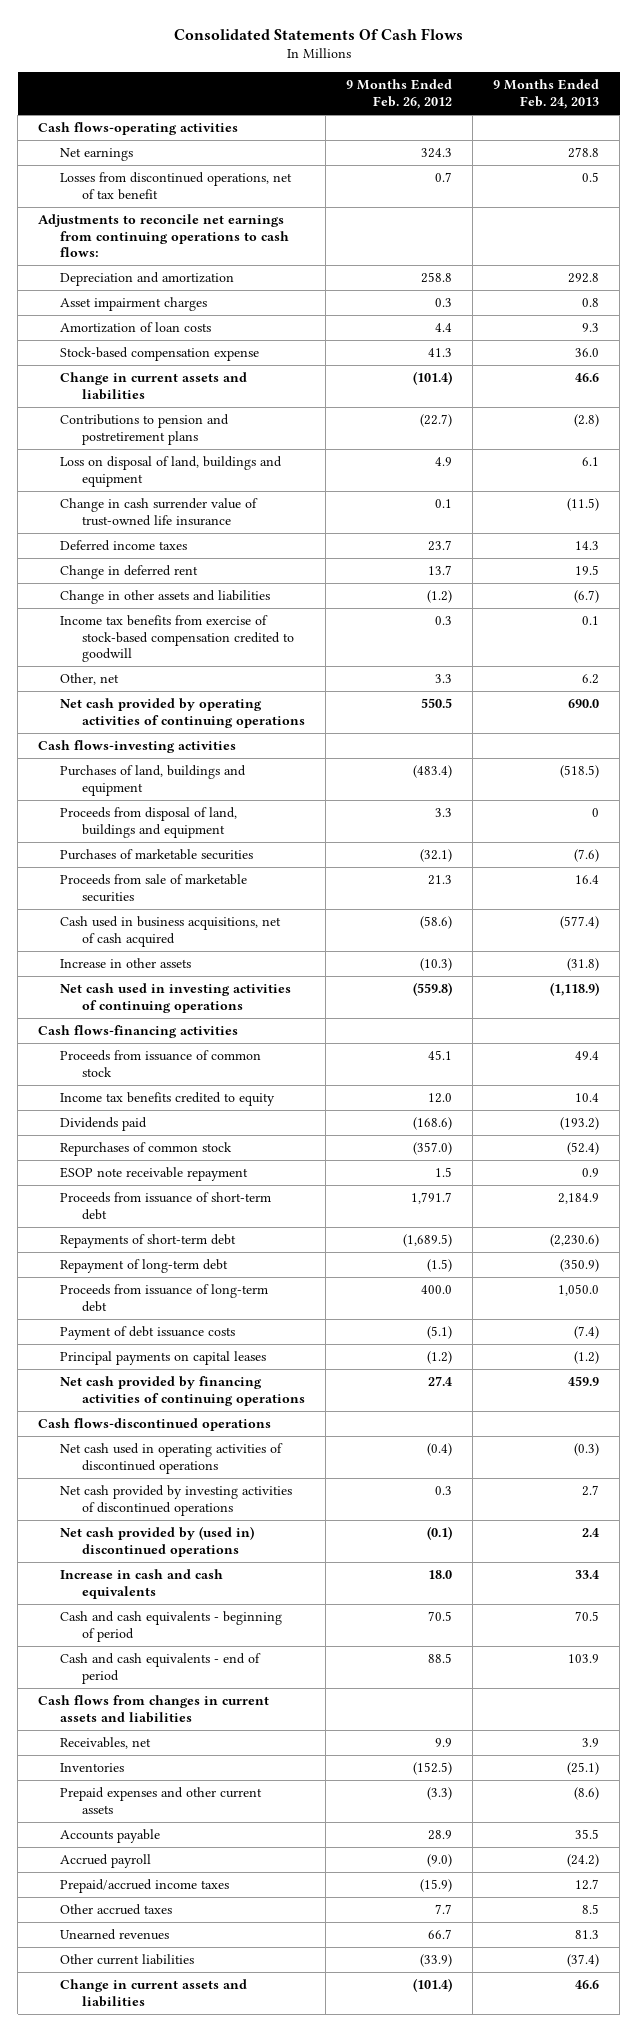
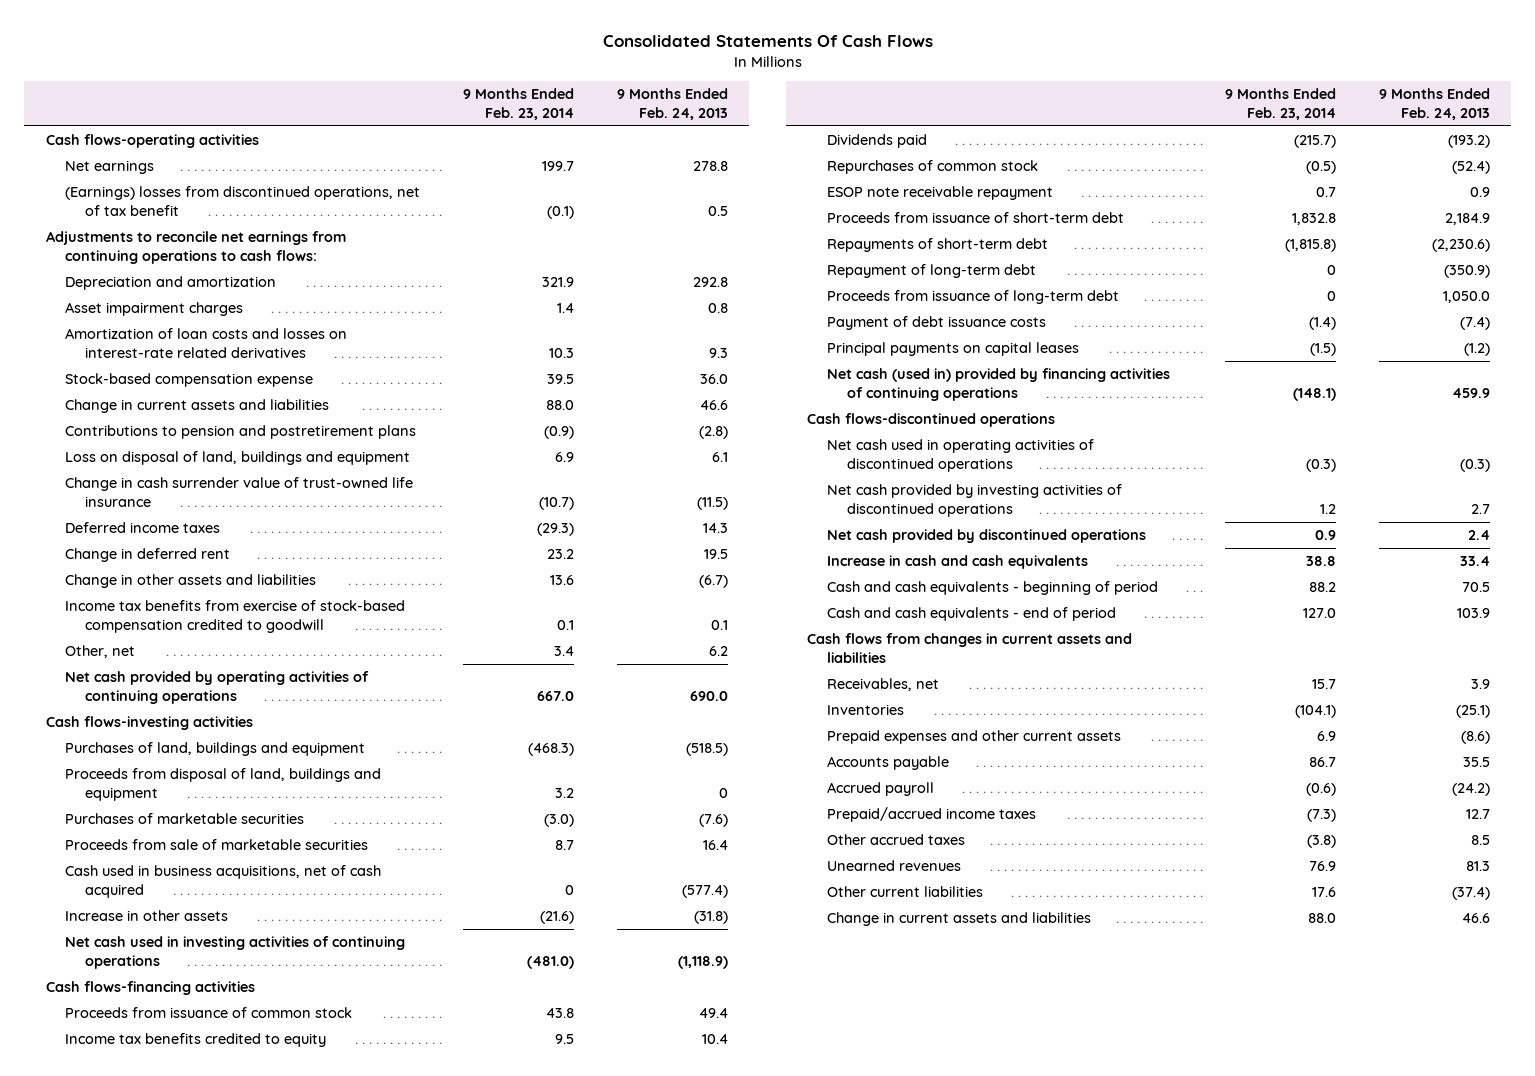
[345,79,452,110] 9 Months Ended Feb. 26, 2012 -> none
none -> [463,88,575,121] 9 Months Ended Feb. 23, 2014
[60,171,293,200] Losses from discontinued operations, net of tax benefit -> [65,186,421,216] (Earnings) losses from discontinued operations, net of tax benefit
[60,321,212,333] Amortization of loan costs -> none
none -> [65,328,348,358] Amortization of loan costs and losses on interest-rate related derivatives
[60,1375,305,1406] Net cash provided by financing activities of continuing operations -> [826,368,1170,401] Net cash (used in) provided by financing activities of continuing operations
[60,1525,255,1557] Net cash provided by (used in) discontinued operations -> [826,529,1146,544] Net cash provided by discontinued operations

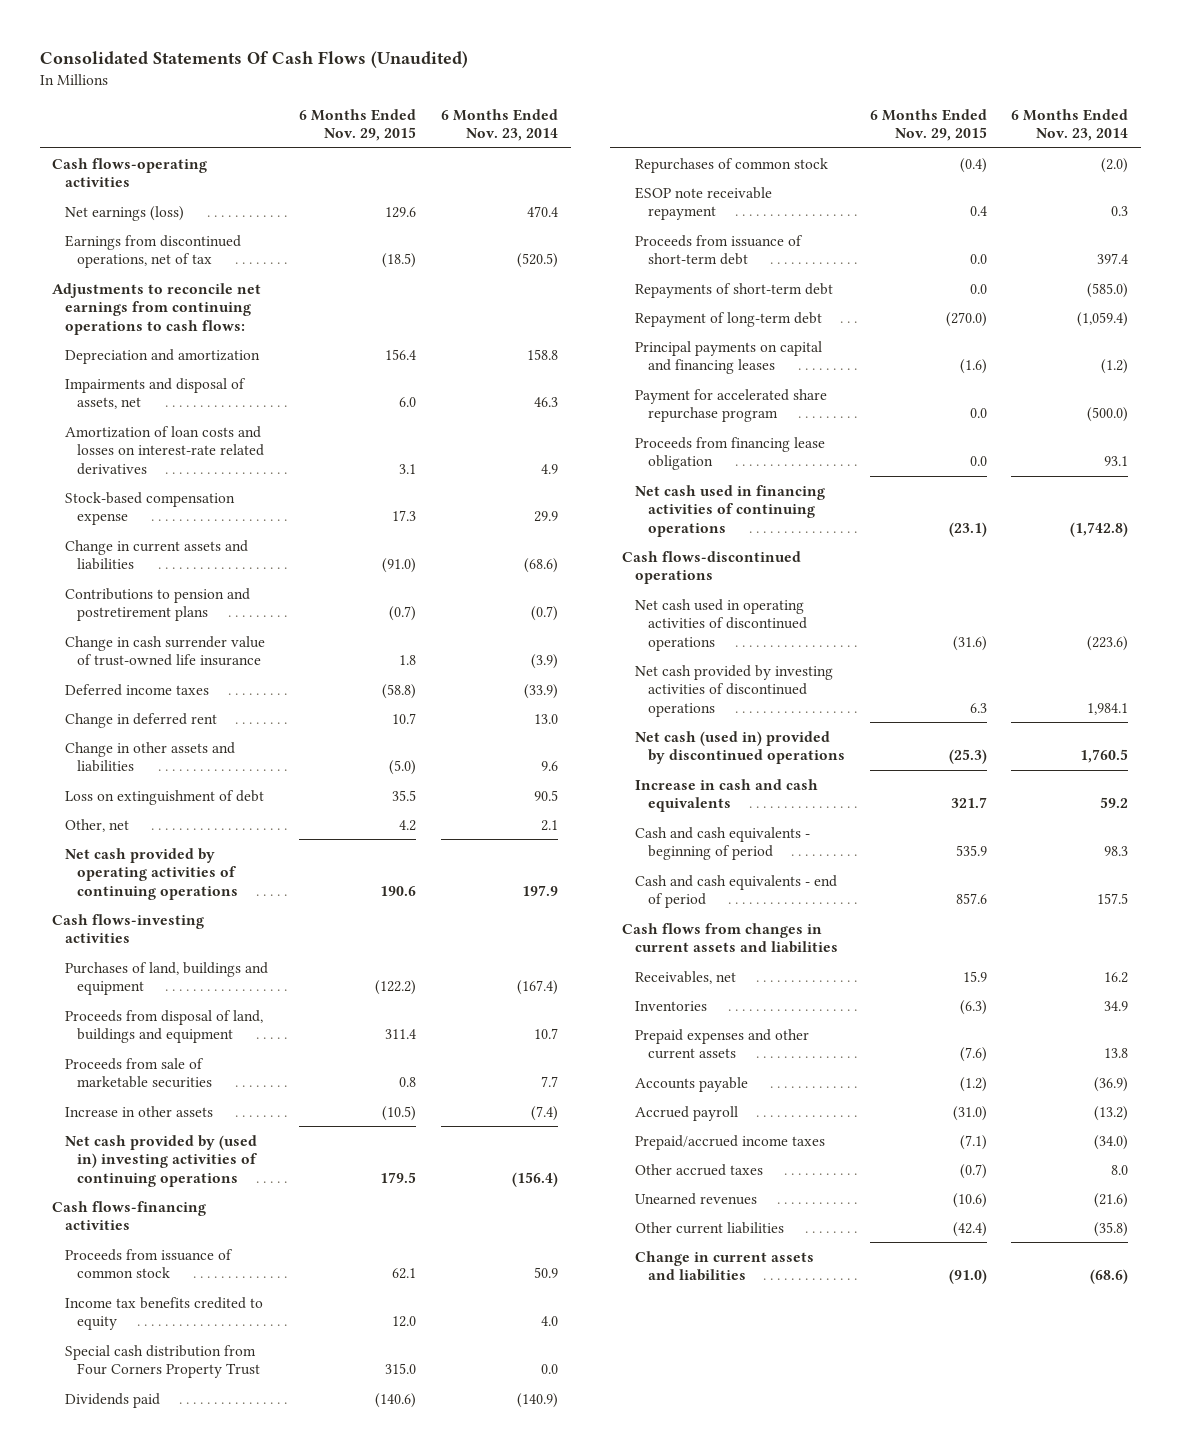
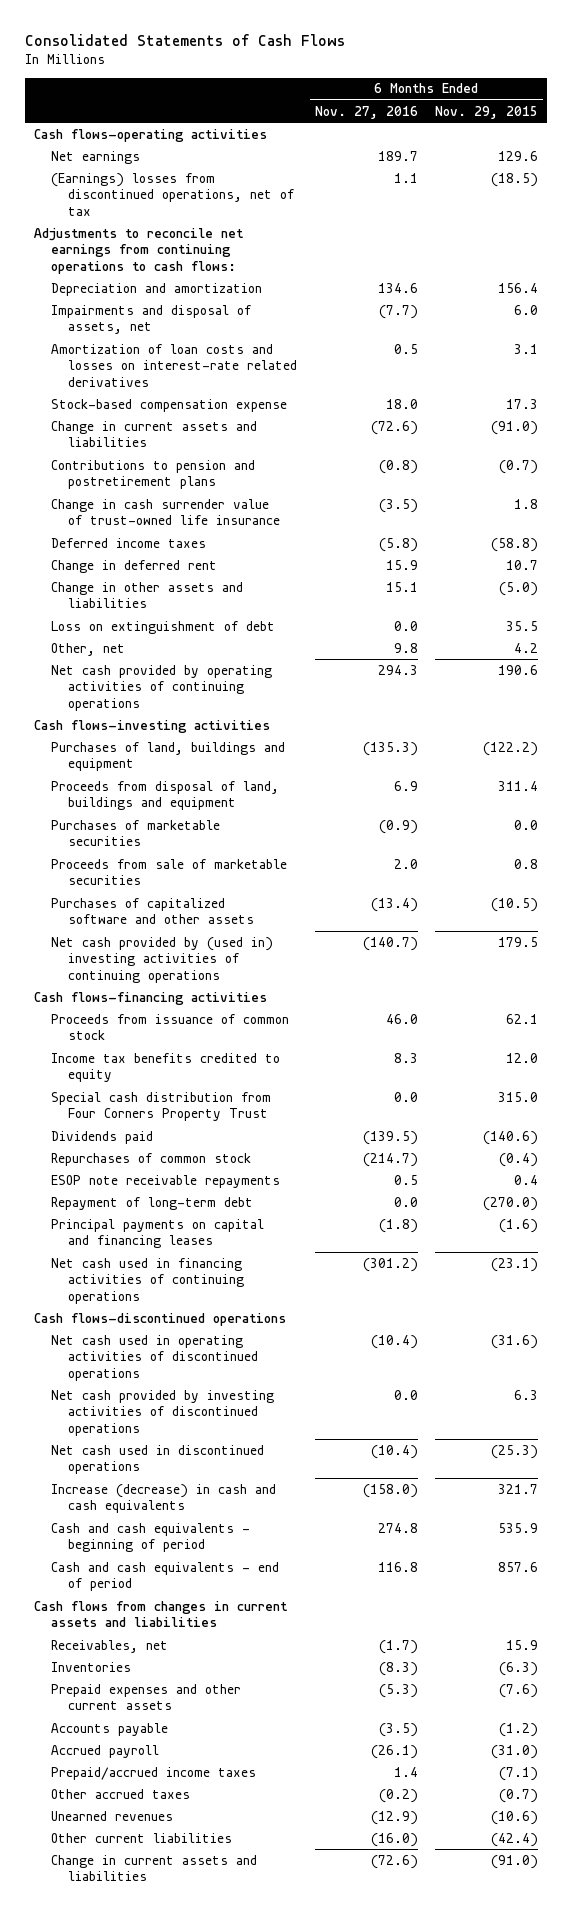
[39,50,468,68] Consolidated Statements Of Cash Flows (Unaudited) -> [25,34,346,47] Consolidated Statements of Cash Flows
[441,108,559,142] 6 Months Ended Nov. 23, 2014 -> none
none -> [314,105,418,119] Nov. 27, 2016
[64,205,184,221] Net earnings (loss) -> [51,150,141,164] Net earnings
[64,234,241,269] Earnings from discontinued operations, net of tax -> [51,172,295,216] (Earnings) losses from discontinued operations, net of tax
none -> [51,819,221,847] Purchases of marketable securities
[64,1105,213,1117] Increase in other assets -> [51,897,255,925] Purchases of capitalized software and other assets
[634,234,803,266] Proceeds from issuance of short-term debt -> none
[634,282,833,298] Repayments of short-term debt -> none
[634,186,772,221] ESOP note receivable repayment -> [51,1174,281,1188] ESOP note receivable repayments
[634,388,827,423] Payment for accelerated share repurchase program -> none
[634,436,825,471] Proceeds from financing lease obligation -> none
[634,730,845,765] Net cash (used in) provided by discontinued operations -> [51,1444,265,1475] Net cash used in discontinued operations
[634,778,818,813] Increase in cash and cash equivalents -> [51,1483,277,1514] Increase (decrease) in cash and cash equivalents

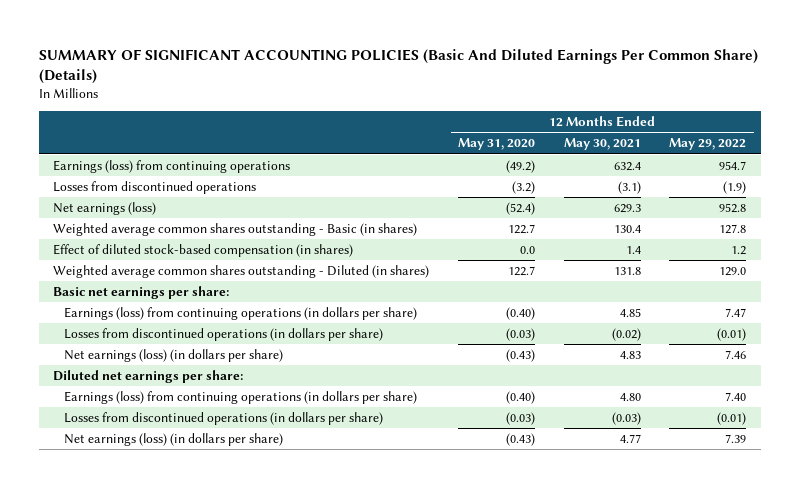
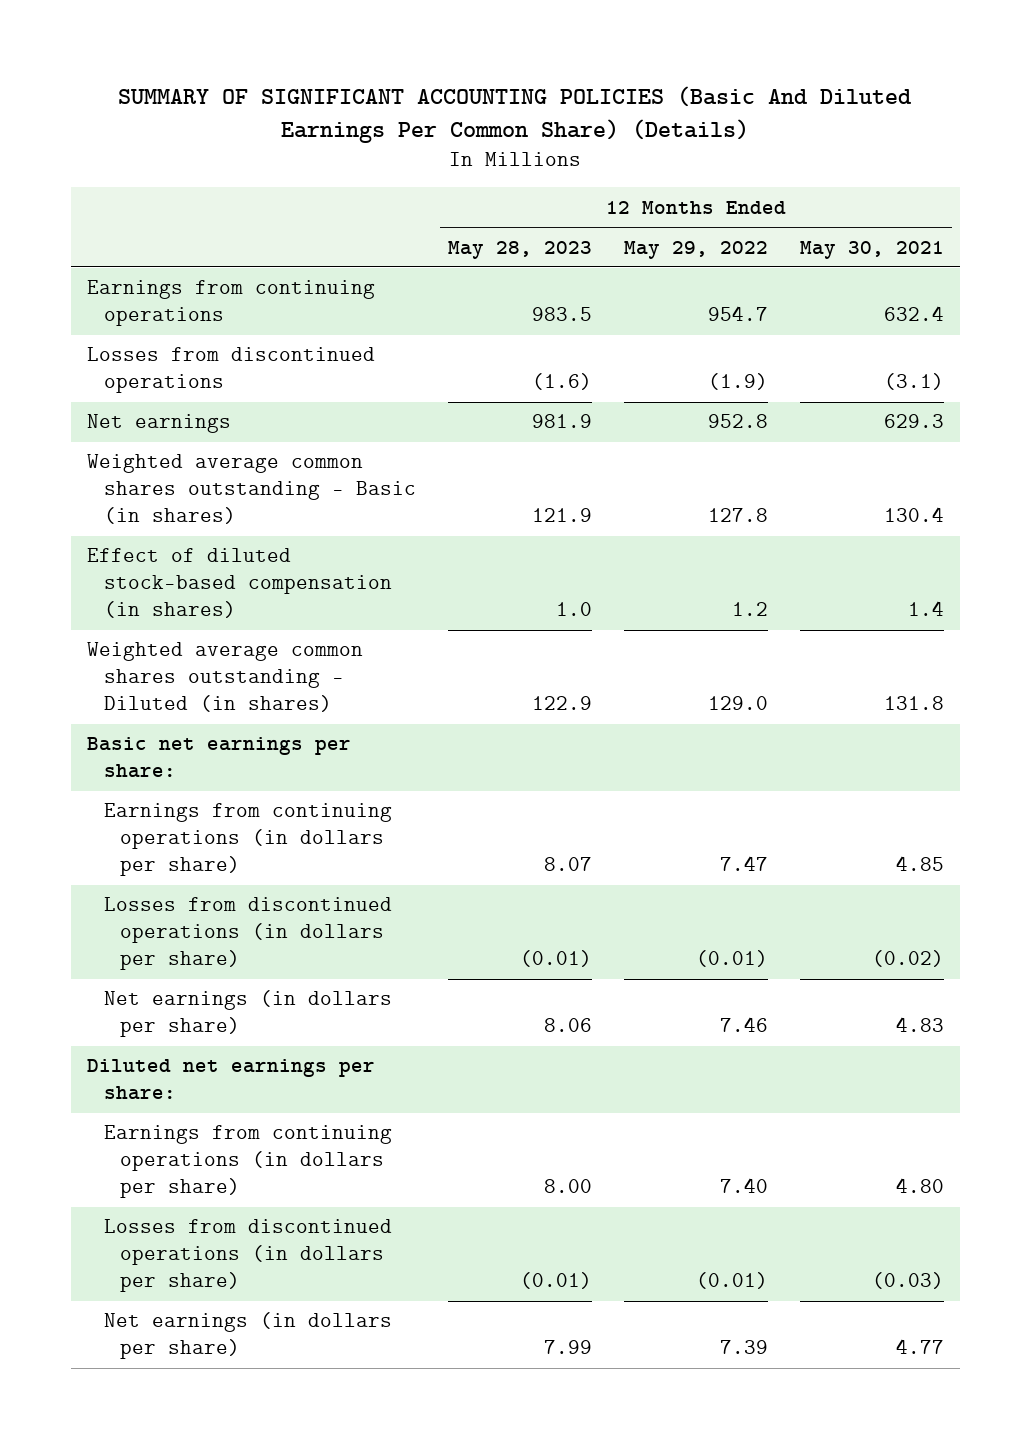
[458,138,536,151] May 31, 2020 -> none
none -> [447,240,592,259] May 28, 2023
[53,159,291,173] Earnings (loss) from continuing operations -> [86,280,375,327] Earnings from continuing operations
[53,201,157,215] Net earnings (loss) -> [86,414,231,434] Net earnings
[64,306,418,320] Earnings (loss) from continuing operations (in dollars per share) -> [103,803,392,877] Earnings from continuing operations (in dollars per share)
[64,348,284,362] Net earnings (loss) (in dollars per share) -> [103,990,392,1038] Net earnings (in dollars per share)
[64,390,418,404] Earnings (loss) from continuing operations (in dollars per share) -> [103,1125,392,1199] Earnings from continuing operations (in dollars per share)
[64,432,284,446] Net earnings (loss) (in dollars per share) -> [103,1312,392,1360] Net earnings (in dollars per share)

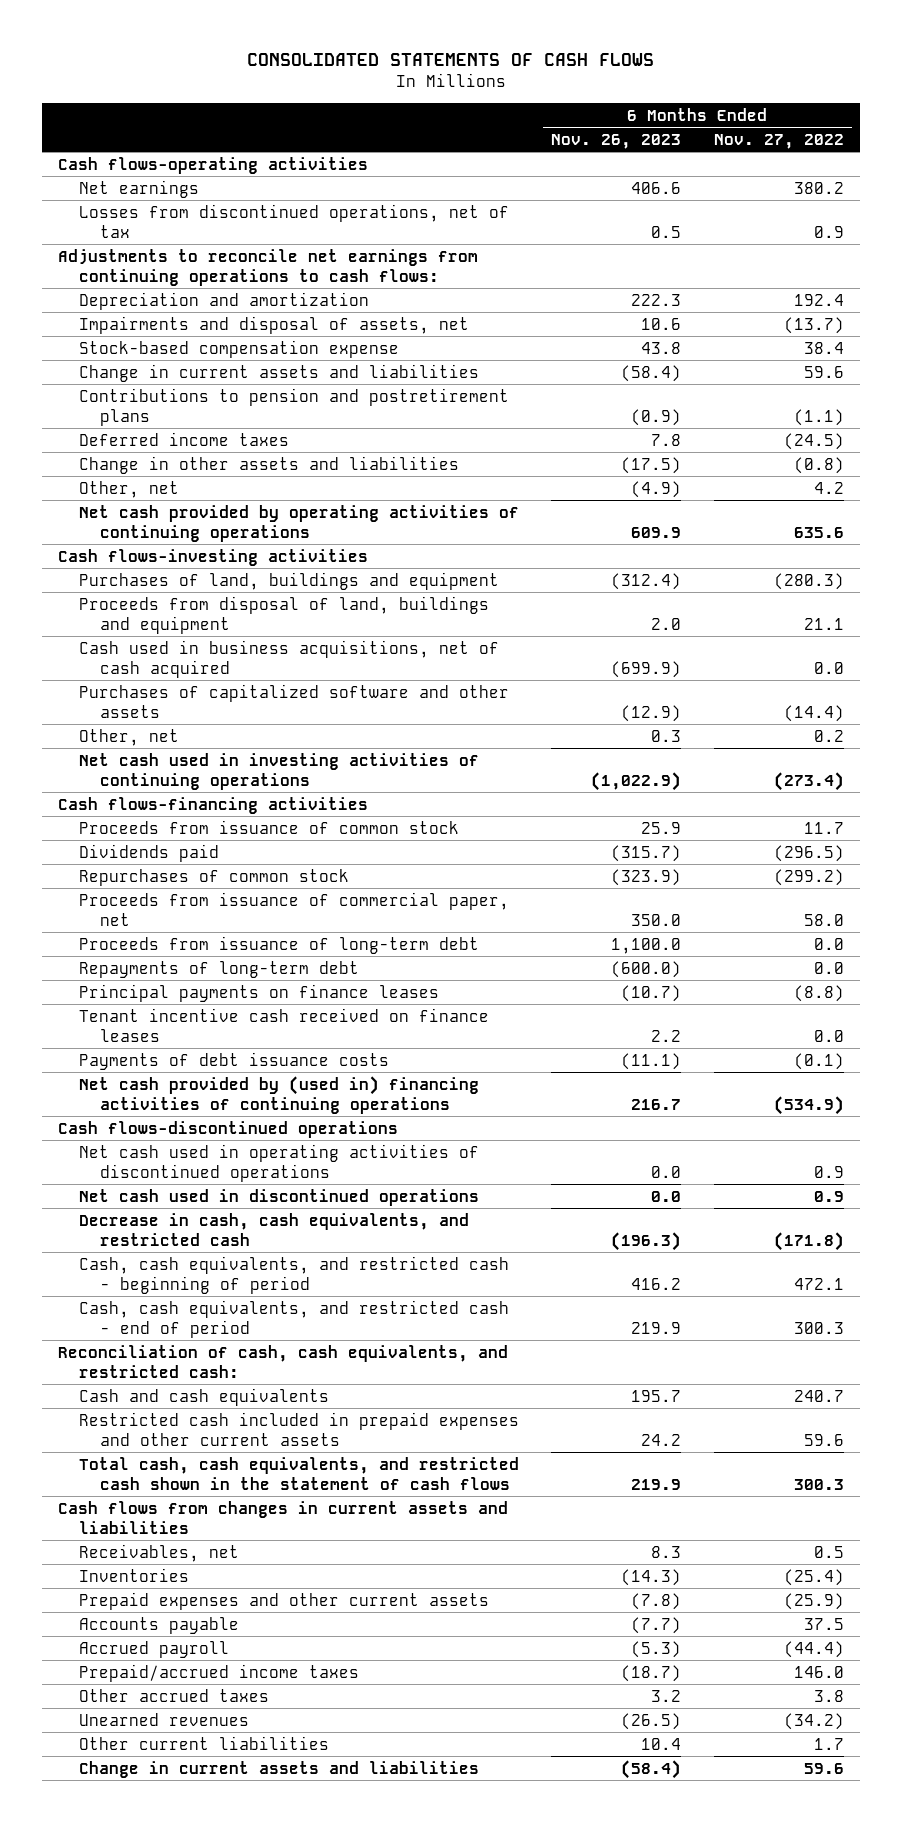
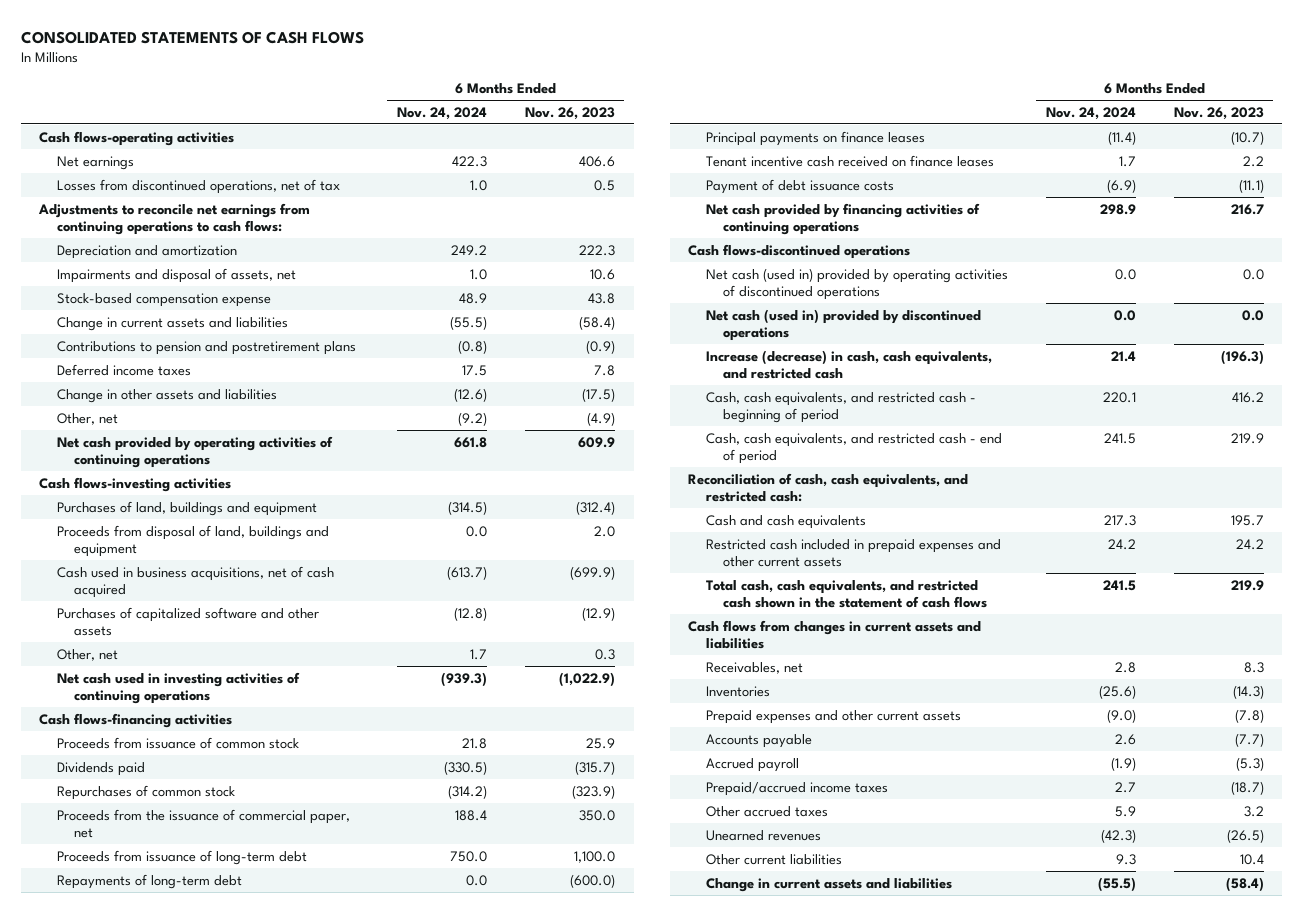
[713,133,844,149] Nov. 27, 2022 -> none
none -> [396,106,487,120] Nov. 24, 2024
[79,891,510,926] Proceeds from issuance of commercial paper, net -> [56,808,350,838] Proceeds from the issuance of commercial paper, net
[79,1051,390,1070] Payments of debt issuance costs -> [705,178,894,194] Payment of debt issuance costs
[79,1075,480,1114] Net cash provided by (used in) financing activities of continuing operations -> [705,202,980,235] Net cash provided by financing activities of continuing operations
[79,1143,480,1182] Net cash used in operating activities of discontinued operations -> [705,267,1008,300] Net cash (used in) provided by operating activities of discontinued operations
[79,1188,480,1206] Net cash used in discontinued operations -> [705,308,981,341] Net cash (used in) provided by discontinued operations
[79,1212,470,1246] Decrease in cash, cash equivalents, and restricted cash -> [705,349,992,379] Increase (decrease) in cash, cash equivalents, and restricted cash

